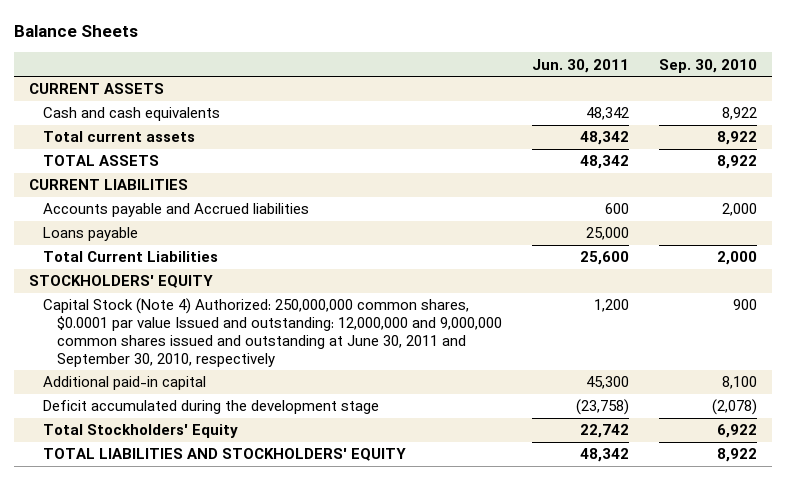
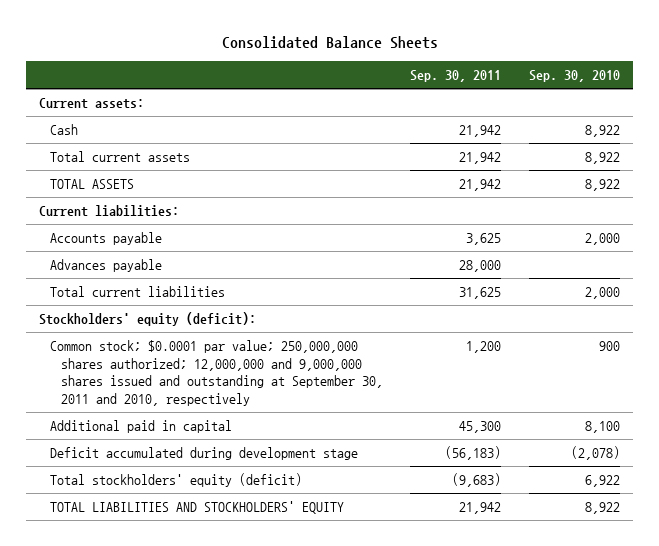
[13,25,138,38] Balance Sheets -> [221,36,438,50] Consolidated Balance Sheets
[531,58,629,73] Jun. 30, 2011 -> none
none -> [410,70,502,83] Sep. 30, 2011
[29,83,165,95] CURRENT ASSETS -> [39,98,145,110] Current assets:
[42,107,220,122] Cash and cash equivalents -> [50,124,79,136] Cash
[42,227,138,242] Loans payable -> none
[29,179,189,191] CURRENT LIABILITIES -> [39,205,180,218] Current liabilities:
[42,203,309,218] Accounts payable and Accrued liabilities -> [50,232,163,246] Accounts payable
none -> [50,259,163,273] Advances payable
[42,251,218,263] Total Current Liabilities -> [50,286,226,298] Total current liabilities
[29,275,214,289] STOCKHOLDERS' EQUITY -> [39,312,257,327] Stockholders' equity (deficit):
[42,298,502,367] Capital Stock (Note 4) Authorized: 250,000,000 common shares, $0.0001 par value Issued and outstanding: 12,000,000 and 9,000,000 common shares issued and outstanding at June 30, 2011 and September 30, 2010, respectively -> [50,340,383,407] Common stock; $0.0001 par value; 250,000,000 shares authorized; 12,000,000 and 9,000,000 shares issued and outstanding at September 30, 2011 and 2010, respectively
[42,376,206,391] Additional paid-in capital -> [50,420,233,434] Additional paid in capital
[42,400,379,415] Deficit accumulated during the development stage -> [50,447,359,461] Deficit accumulated during development stage
[42,424,238,439] Total Stockholders' Equity -> [50,473,303,488] Total stockholders' equity (deficit)

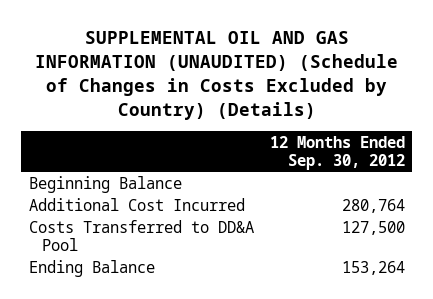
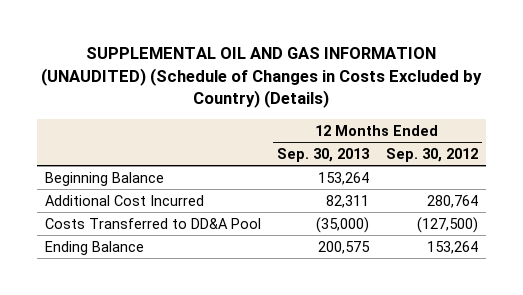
none -> [277,147,371,162] Sep. 30, 2013
[341,220,405,235] 127,500 -> [416,216,478,233] (127,500)

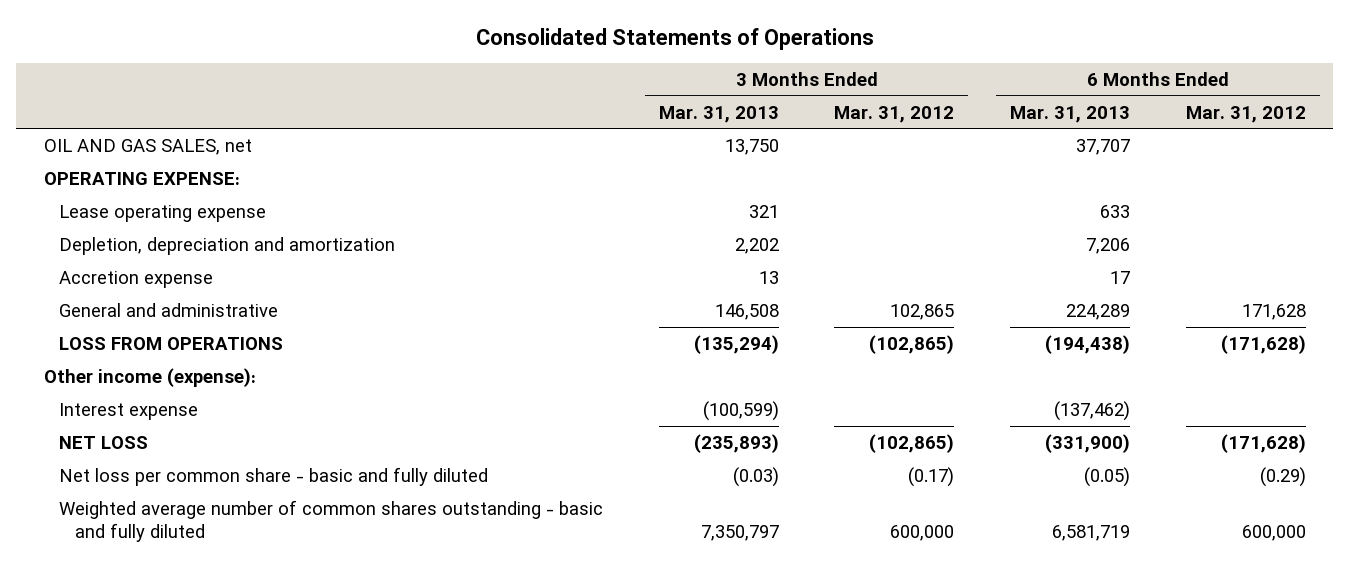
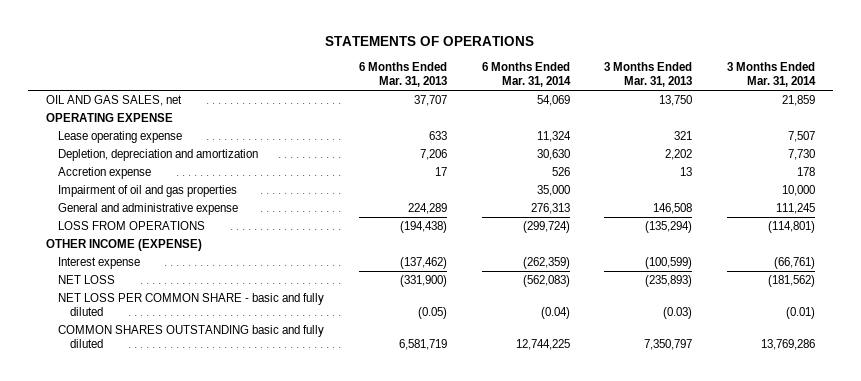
[475,27,874,50] Consolidated Statements of Operations -> [325,36,535,47] STATEMENTS OF OPERATIONS
[834,105,955,123] Mar. 31, 2012 -> none
[1185,105,1306,123] Mar. 31, 2012 -> none
none -> [481,62,571,88] 6 Months Ended Mar. 31, 2014
none -> [727,62,817,88] 3 Months Ended Mar. 31, 2014
[43,171,240,185] OPERATING EXPENSE: -> [45,113,173,123] OPERATING EXPENSE
none -> [57,185,237,198] Impairment of oil and gas properties
[59,302,279,317] General and administrative -> [57,203,238,216] General and administrative expense
[43,367,256,387] Other income (expense): -> [45,239,202,252] OTHER INCOME (EXPENSE)
[59,466,489,486] Net loss per common share - basic and fully diluted -> [57,293,324,317] NET LOSS PER COMMON SHARE - basic and fully diluted
[59,499,604,542] Weighted average number of common shares outstanding - basic and fully diluted -> [57,325,324,349] COMMON SHARES OUTSTANDING basic and fully diluted

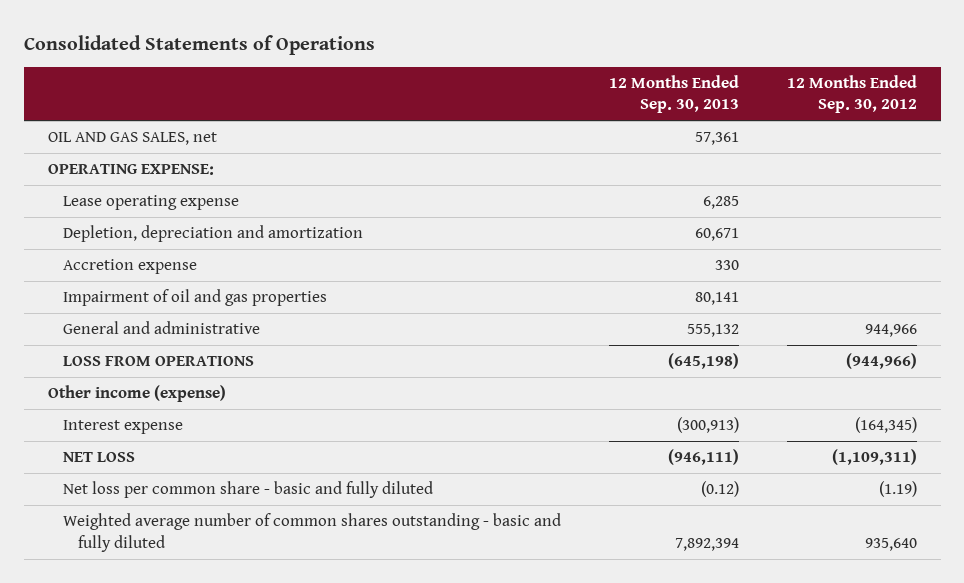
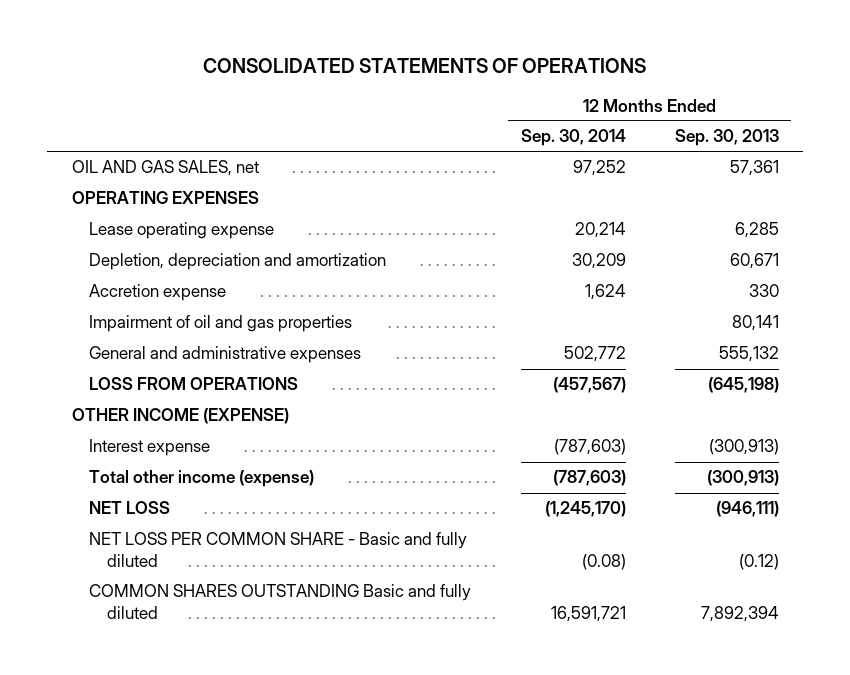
[23,34,375,55] Consolidated Statements of Operations -> [203,58,647,74] CONSOLIDATED STATEMENTS OF OPERATIONS
[786,75,917,114] 12 Months Ended Sep. 30, 2012 -> none
none -> [520,129,626,147] Sep. 30, 2014
[47,164,214,176] OPERATING EXPENSE: -> [71,191,259,205] OPERATING EXPENSES
[62,321,260,335] General and administrative -> [89,346,362,364] General and administrative expenses
[47,385,226,403] Other income (expense) -> [71,408,289,425] OTHER INCOME (EXPENSE)
none -> [89,470,315,488] Total other income (expense)
[62,481,433,499] Net loss per common share - basic and fully diluted -> [89,532,468,567] NET LOSS PER COMMON SHARE - Basic and fully diluted
[62,513,561,552] Weighted average number of common shares outstanding - basic and fully diluted -> [89,584,472,619] COMMON SHARES OUTSTANDING Basic and fully diluted

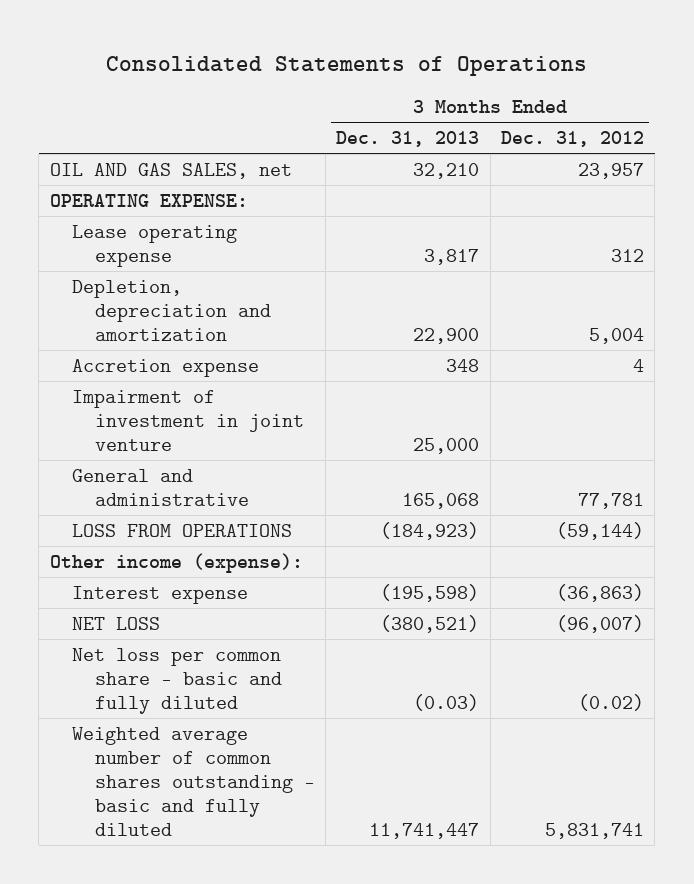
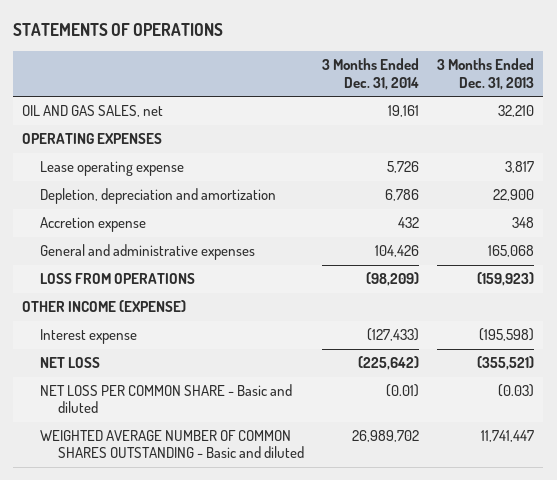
[105,55,587,76] Consolidated Statements of Operations -> [13,23,224,37] STATEMENTS OF OPERATIONS
[501,131,645,148] Dec. 31, 2012 -> none
none -> [322,58,420,90] 3 Months Ended Dec. 31, 2014
[49,193,248,207] OPERATING EXPENSE: -> [22,133,163,145] OPERATING EXPENSES
[72,389,304,451] Impairment of investment in joint venture -> none
[72,468,249,506] General and administrative -> [40,244,256,261] General and administrative expenses
[380,521,480,540] (184,923) -> [477,272,535,287] (159,923)
[49,552,303,573] Other income (expense): -> [22,300,187,313] OTHER INCOME (EXPENSE)
[380,614,480,633] (380,521) -> [477,356,535,371] (355,521)
[72,647,282,714] Net loss per common share - basic and fully diluted -> [40,384,293,414] NET LOSS PER COMMON SHARE - Basic and diluted
[72,726,315,836] Weighted average number of common shares outstanding - basic and fully diluted -> [40,430,304,459] WEIGHTED AVERAGE NUMBER OF COMMON SHARES OUTSTANDING - Basic and diluted

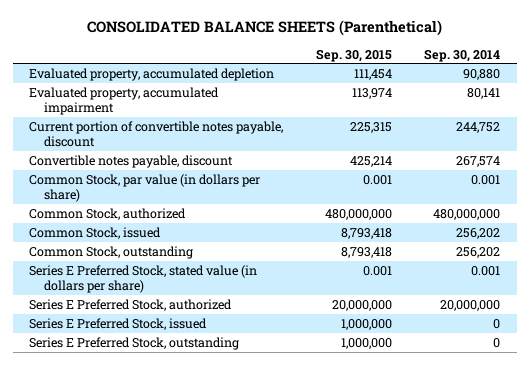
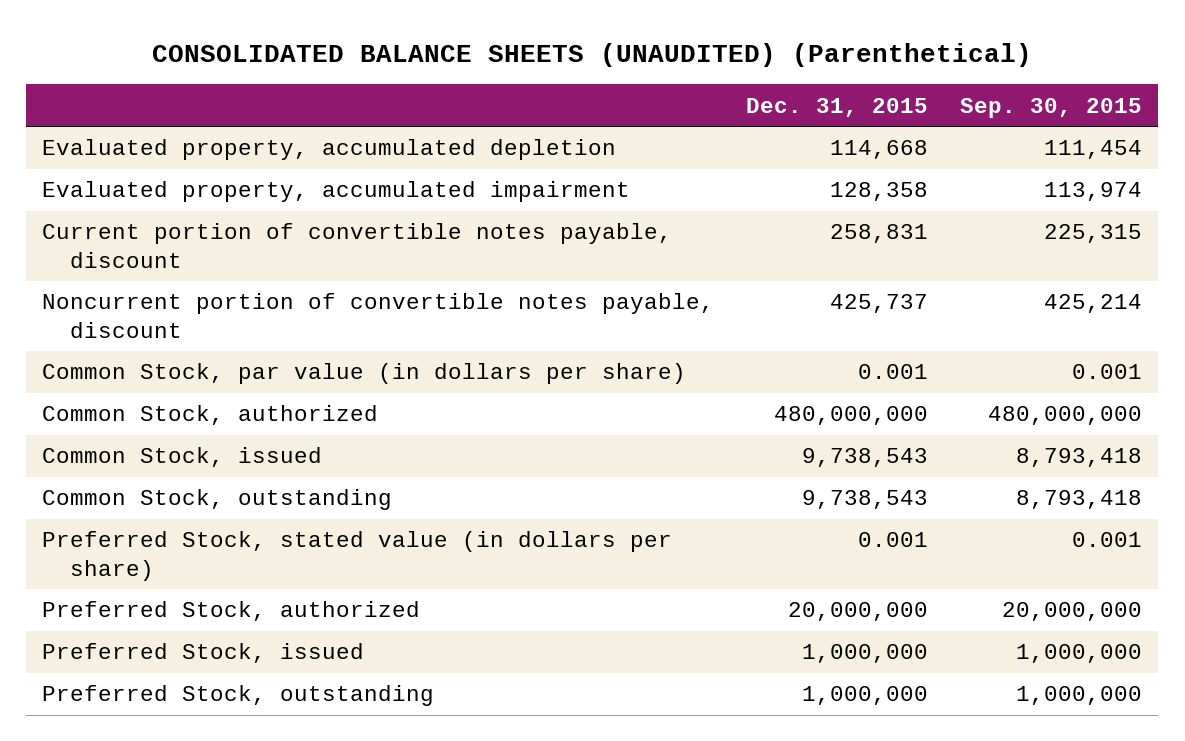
[86,20,442,37] CONSOLIDATED BALANCE SHEETS (Parenthetical) -> [152,42,1033,67] CONSOLIDATED BALANCE SHEETS (UNAUDITED) (Parenthetical)
[424,48,501,62] Sep. 30, 2014 -> none
none -> [746,97,929,117] Dec. 31, 2015
[29,154,234,168] Convertible notes payable, discount -> [42,293,715,338] Noncurrent portion of convertible notes payable, discount
[29,264,258,294] Series E Preferred Stock, stated value (in dollars per share) -> [42,531,673,581] Preferred Stock, stated value (in dollars per share)
[29,298,233,311] Series E Preferred Stock, authorized -> [42,601,421,622] Preferred Stock, authorized
[29,317,208,330] Series E Preferred Stock, issued -> [42,643,365,664] Preferred Stock, issued
[29,336,240,350] Series E Preferred Stock, outstanding -> [42,685,435,707] Preferred Stock, outstanding

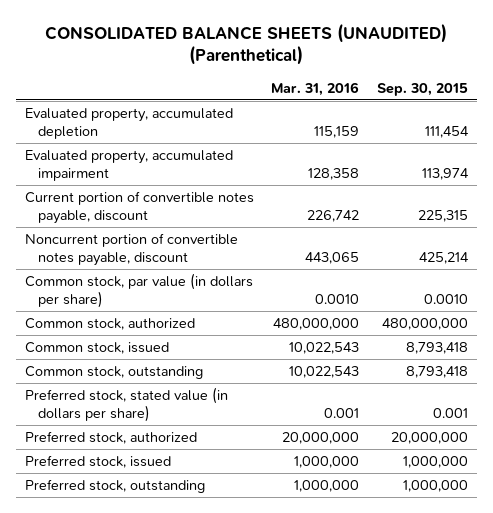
[746,97,929,117] Dec. 31, 2015 -> none
none -> [271,81,360,96] Mar. 31, 2016
[42,363,687,385] Common Stock, par value (in dollars per share) -> [24,272,253,308] Common stock, par value (in dollars per share)
[1072,364,1143,380] 0.001 -> [424,293,469,304] 0.0010
[42,405,379,426] Common Stock, authorized -> [24,317,195,330] Common stock, authorized
[42,447,323,468] Common Stock, issued -> [24,341,169,354] Common stock, issued
[42,489,393,511] Common Stock, outstanding -> [24,365,203,379] Common stock, outstanding
[42,531,673,581] Preferred Stock, stated value (in dollars per share) -> [24,386,228,422] Preferred stock, stated value (in dollars per share)
[42,601,421,622] Preferred Stock, authorized -> [24,430,197,444] Preferred stock, authorized
[42,643,365,664] Preferred Stock, issued -> [24,454,171,468] Preferred stock, issued
[42,685,435,707] Preferred Stock, outstanding -> [24,478,205,493] Preferred stock, outstanding

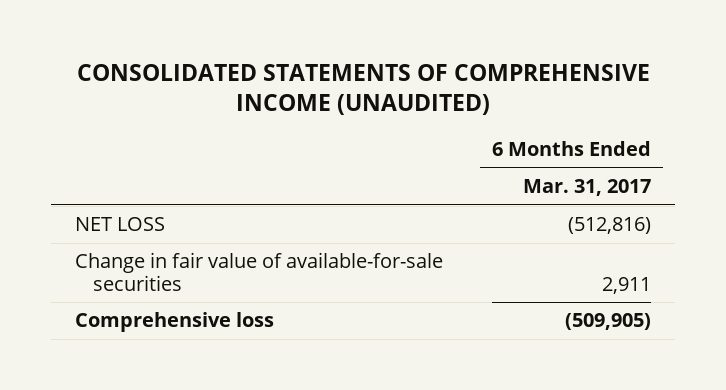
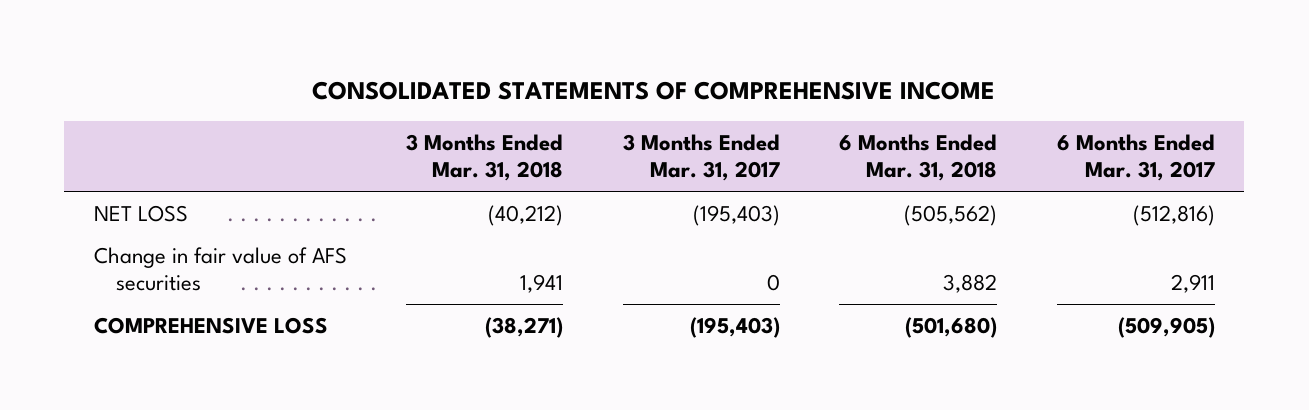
[77,63,651,116] CONSOLIDATED STATEMENTS OF COMPREHENSIVE INCOME (UNAUDITED) -> [312,81,996,101] CONSOLIDATED STATEMENTS OF COMPREHENSIVE INCOME
none -> [406,133,564,182] 3 Months Ended Mar. 31, 2018
none -> [622,133,780,182] 3 Months Ended Mar. 31, 2017
none -> [839,133,998,182] 6 Months Ended Mar. 31, 2018
[75,252,444,291] Change in fair value of available-for-sale securities -> [94,246,348,291] Change in fair value of AFS securities
[75,312,275,333] Comprehensive loss -> [94,316,329,334] COMPREHENSIVE LOSS

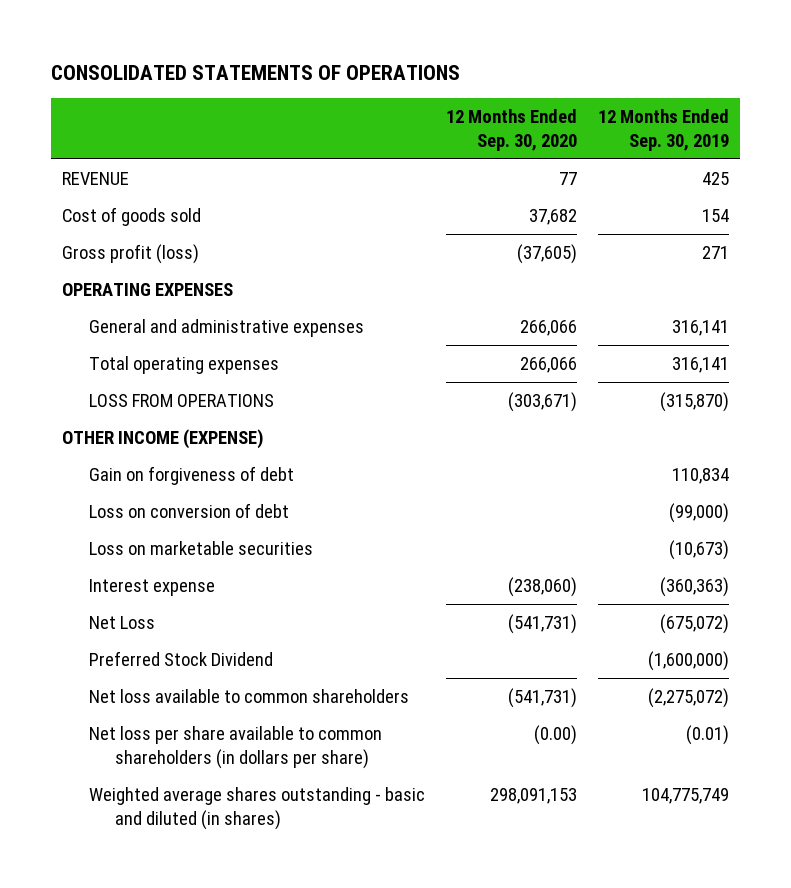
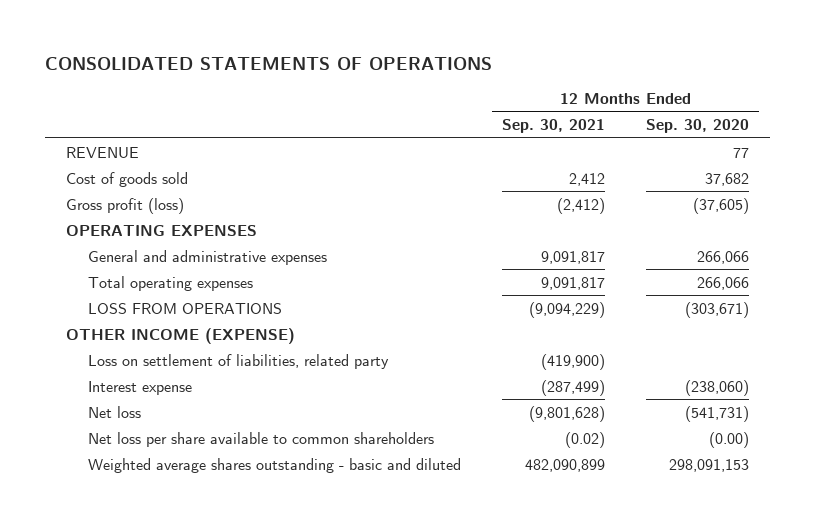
[598,109,730,151] 12 Months Ended Sep. 30, 2019 -> none
none -> [502,119,606,134] Sep. 30, 2021
[88,466,294,486] Gain on forgiveness of debt -> none
[88,503,289,519] Loss on conversion of debt -> none
[88,541,313,556] Loss on marketable securities -> none
none -> [88,353,390,369] Loss on settlement of liabilities, related party
[88,651,273,667] Preferred Stock Dividend -> none
[88,689,409,704] Net loss available to common shareholders -> none
[88,616,155,630] Net Loss -> [88,405,142,418] Net loss
[88,726,382,769] Net loss per share available to common shareholders (in dollars per share) -> [88,431,435,447] Net loss per share available to common shareholders
[88,787,425,830] Weighted average shares outstanding - basic and diluted (in shares) -> [88,457,462,473] Weighted average shares outstanding - basic and diluted

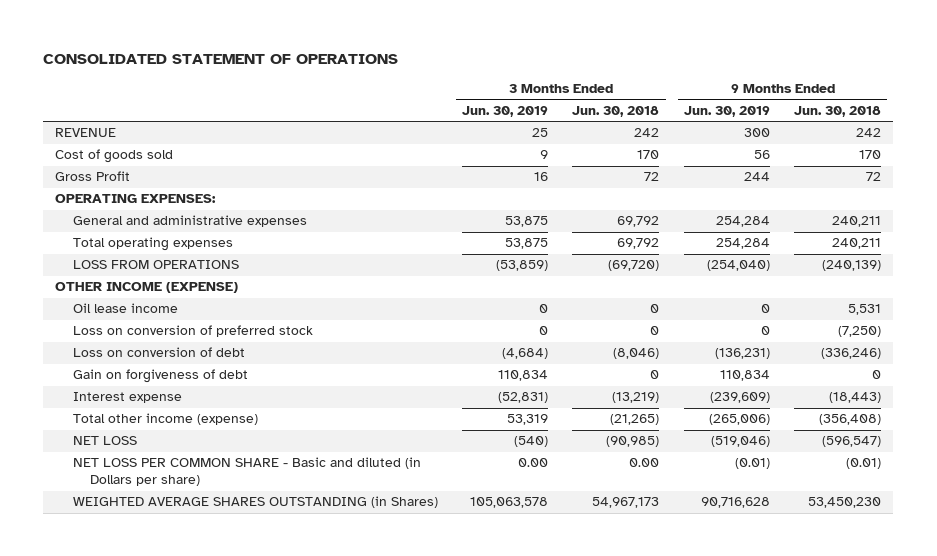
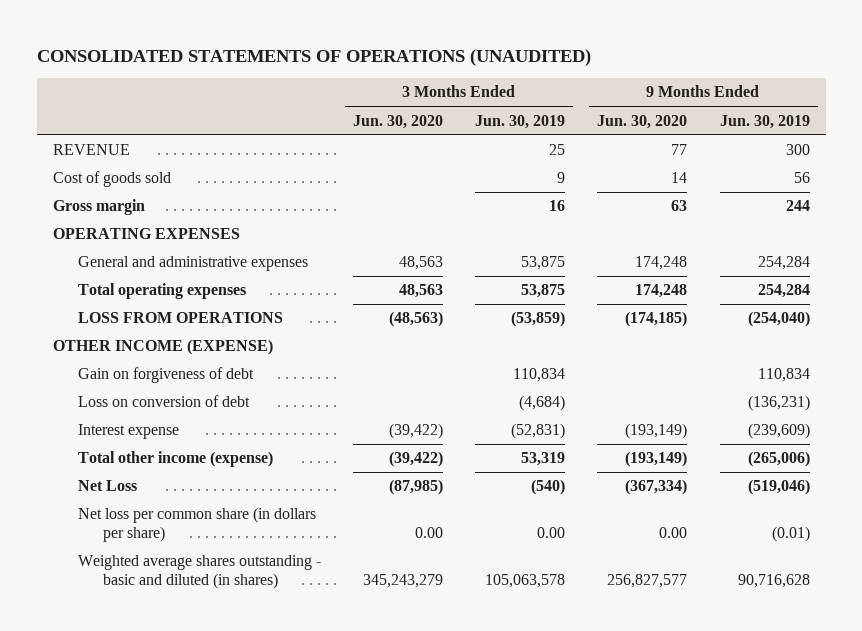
[43,54,399,65] CONSOLIDATED STATEMENT OF OPERATIONS -> [36,48,591,66] CONSOLIDATED STATEMENTS OF OPERATIONS (UNAUDITED)
[572,105,660,117] Jun. 30, 2018 -> none
[794,105,882,117] Jun. 30, 2018 -> none
none -> [353,114,444,129] Jun. 30, 2020
none -> [597,114,688,129] Jun. 30, 2020
[55,171,131,182] Gross Profit -> [52,199,145,216] Gross margin
[55,194,217,204] OPERATING EXPENSES: -> [52,228,240,240] OPERATING EXPENSES
[72,303,178,314] Oil lease income -> none
[72,325,313,338] Loss on conversion of preferred stock -> none
[72,347,245,358] Loss on conversion of debt -> [77,395,250,408] Loss on conversion of debt
[72,436,137,446] NET LOSS -> [77,480,137,492] Net Loss
[72,457,421,487] NET LOSS PER COMMON SHARE - Basic and diluted (in Dollars per share) -> [77,507,316,543] Net loss per common share (in dollars per share)
[72,496,438,509] WEIGHTED AVERAGE SHARES OUTSTANDING (in Shares) -> [77,555,321,590] Weighted average shares outstanding - basic and diluted (in shares)

